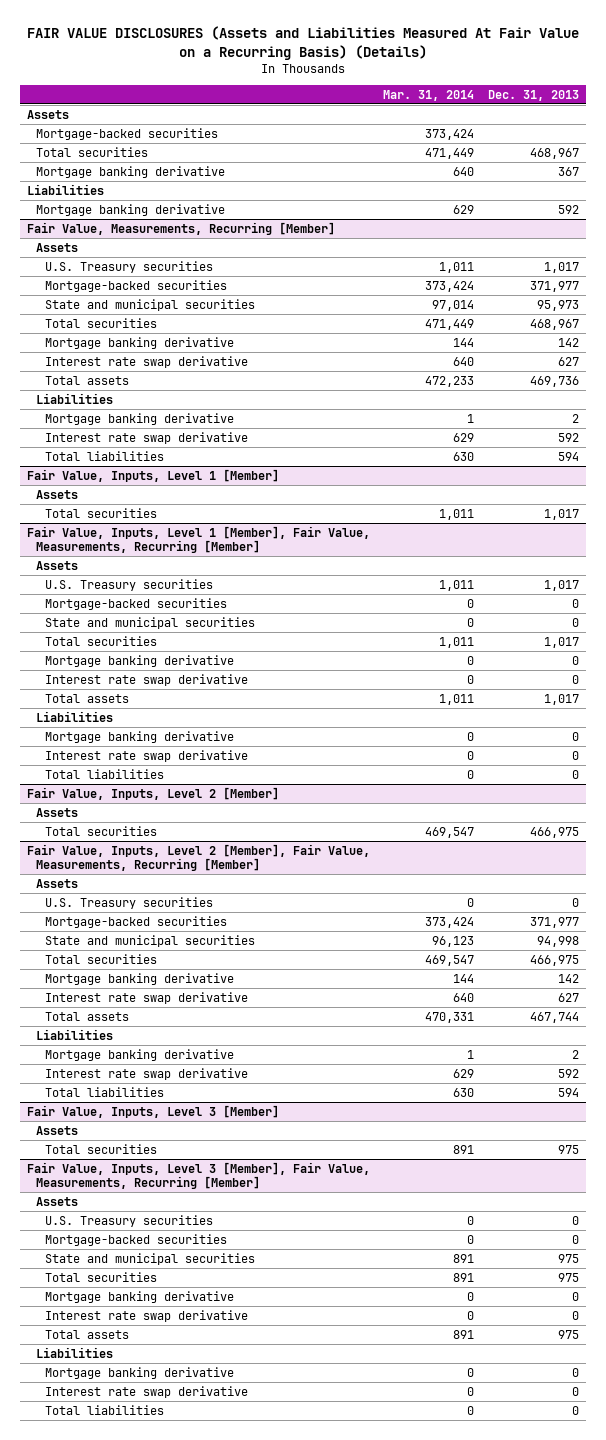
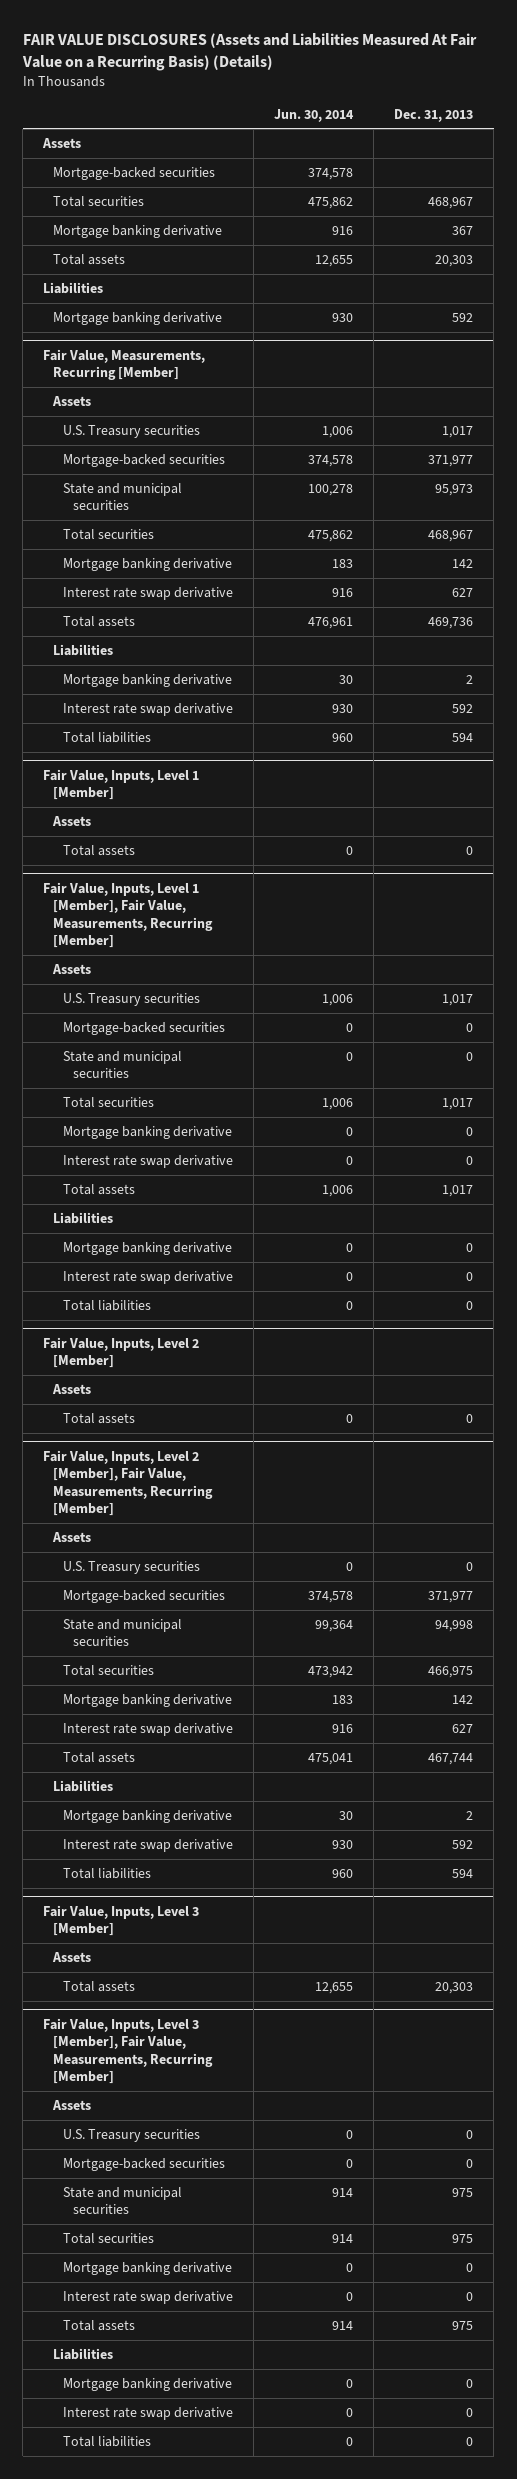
[383,89,475,101] Mar. 31, 2014 -> none
none -> [274,108,355,122] Jun. 30, 2014
none -> [53,253,126,265] Total assets
[45,507,158,518] Total securities -> none
none -> [63,844,136,856] Total assets
[45,825,158,836] Total securities -> none
none -> [63,1412,136,1424] Total assets
[45,1143,158,1154] Total securities -> none
none -> [63,1980,136,1992] Total assets

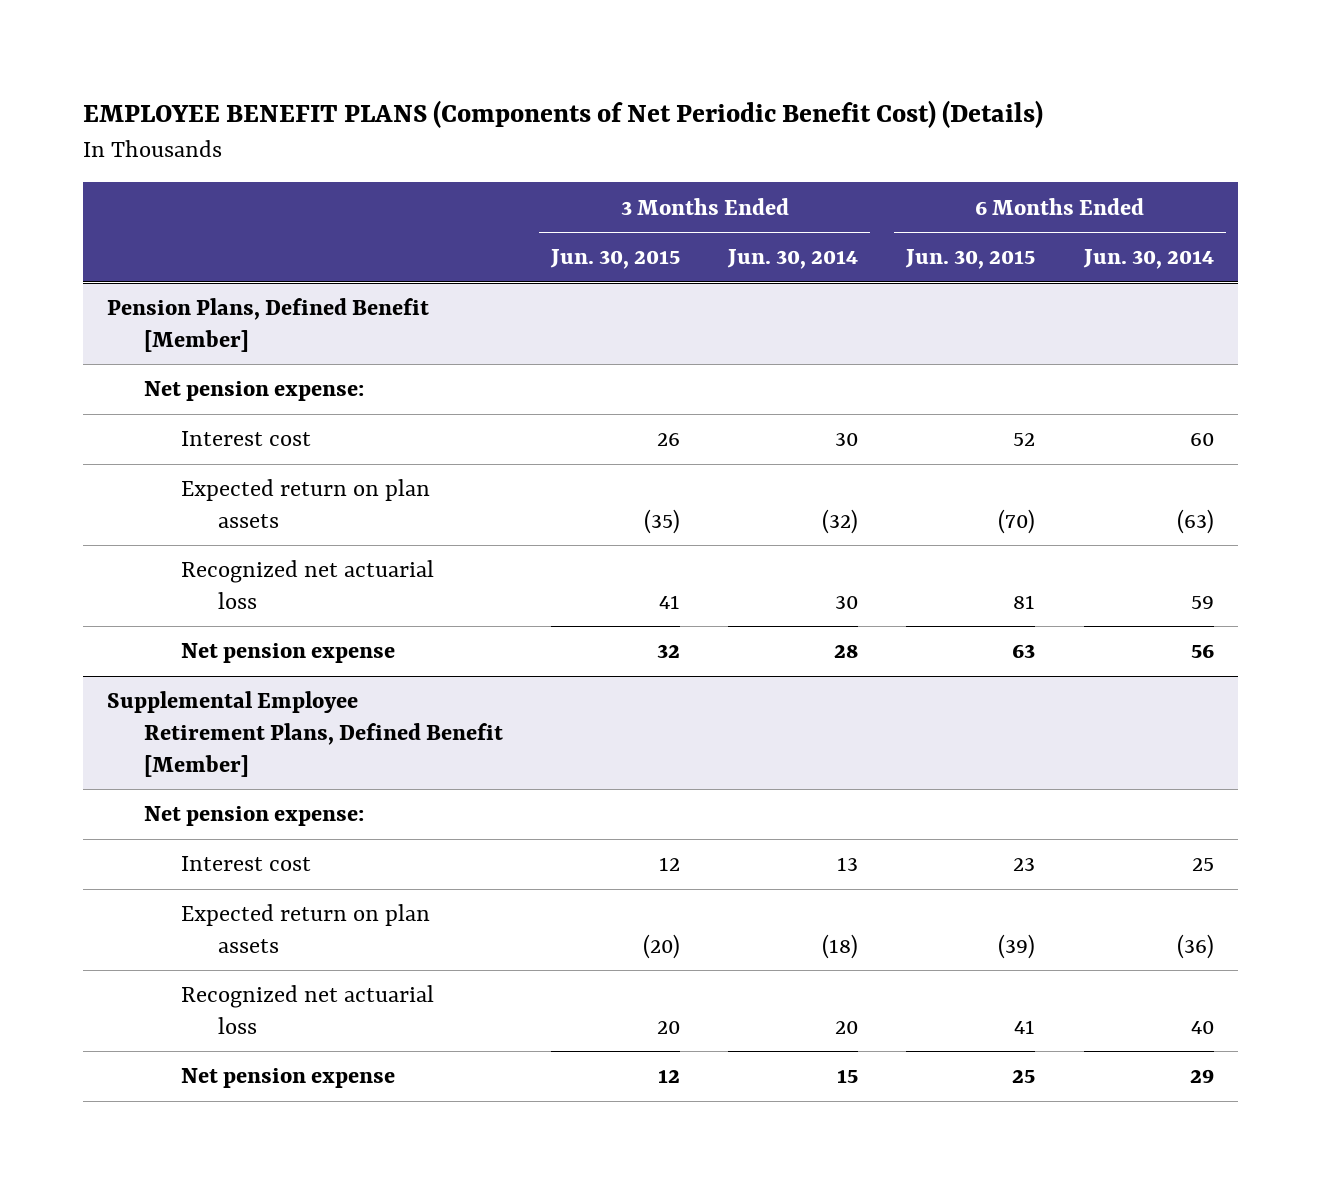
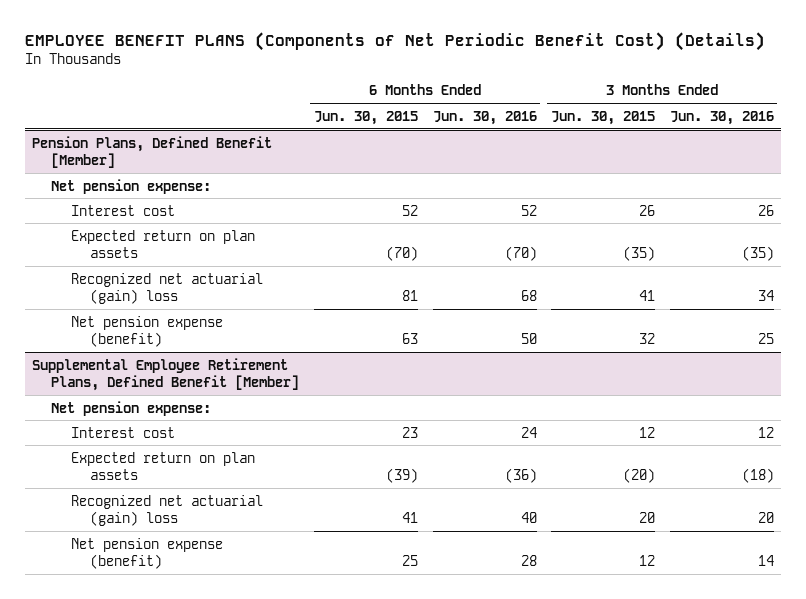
[727,249,859,270] Jun. 30, 2014 -> none
[1082,249,1214,270] Jun. 30, 2014 -> none
none -> [432,110,537,125] Jun. 30, 2016
none -> [669,110,774,125] Jun. 30, 2016
[181,560,435,609] Recognized net actuarial loss -> [70,272,263,304] Recognized net actuarial (gain) loss
[181,643,396,664] Net pension expense -> [70,315,223,347] Net pension expense (benefit)
[181,985,435,1034] Recognized net actuarial loss -> [70,494,263,526] Recognized net actuarial (gain) loss
[181,1068,396,1089] Net pension expense -> [70,537,223,569] Net pension expense (benefit)

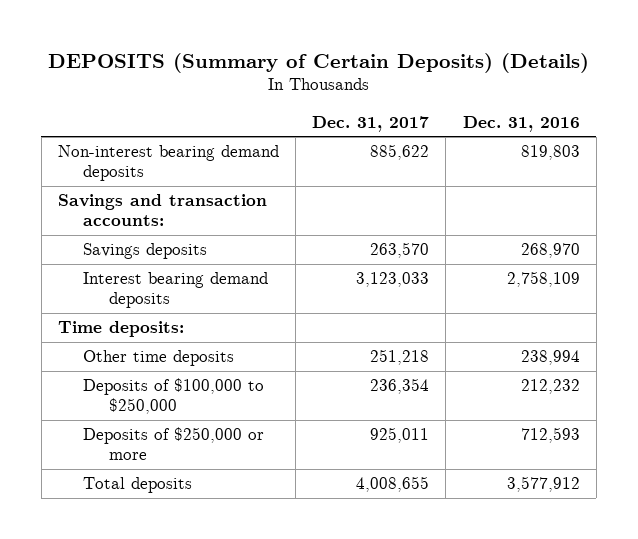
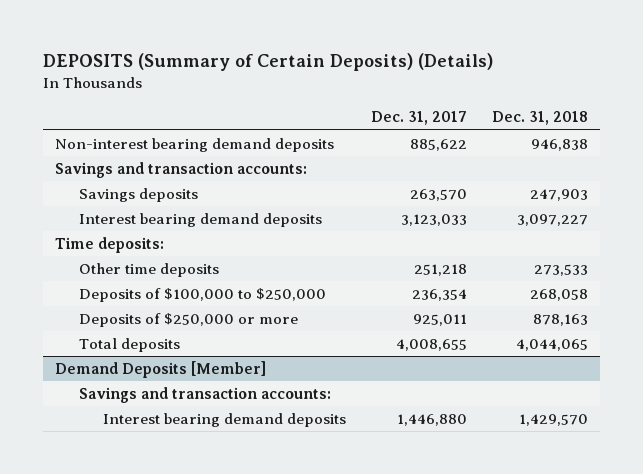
[462,115,580,132] Dec. 31, 2016 -> none
none -> [491,111,588,126] Dec. 31, 2018
none -> [55,361,267,379] Demand Deposits [Member]
none -> [79,387,332,404] Savings and transaction accounts:
none -> [102,413,346,428] Interest bearing demand deposits

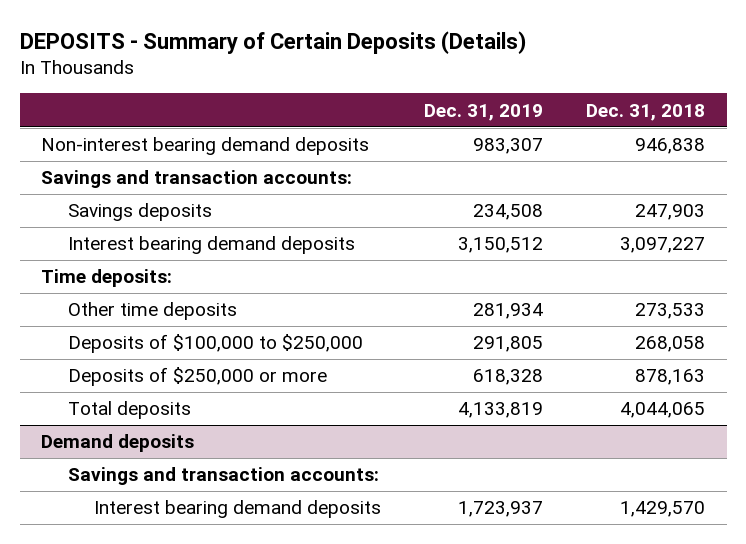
[42,53,493,72] DEPOSITS (Summary of Certain Deposits) (Details) -> [19,30,526,54] DEPOSITS - Summary of Certain Deposits (Details)
[370,111,467,126] Dec. 31, 2017 -> none
none -> [424,103,544,121] Dec. 31, 2019
[55,361,267,379] Demand Deposits [Member] -> [41,434,195,453] Demand deposits

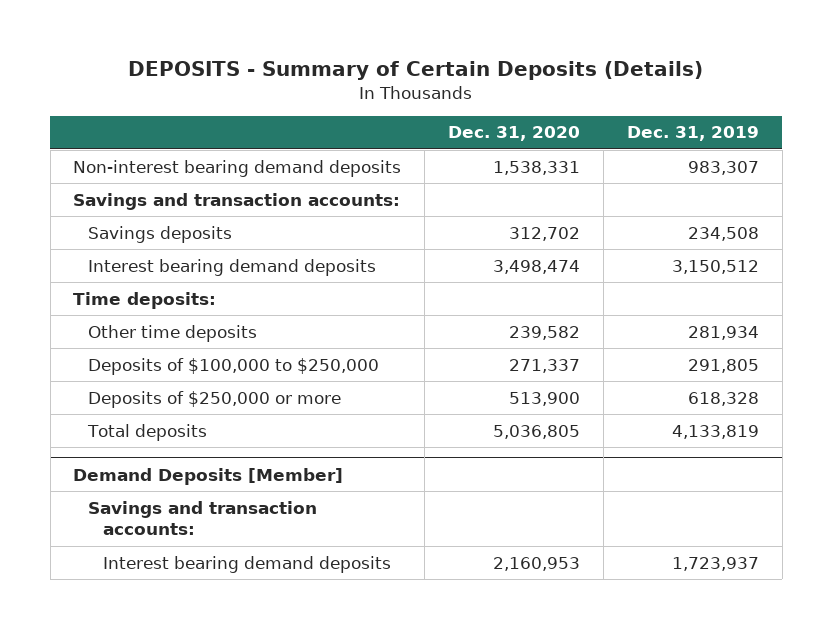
[586,103,706,121] Dec. 31, 2018 -> none
none -> [448,126,581,142] Dec. 31, 2020
[41,434,195,453] Demand deposits -> [73,467,344,485] Demand Deposits [Member]

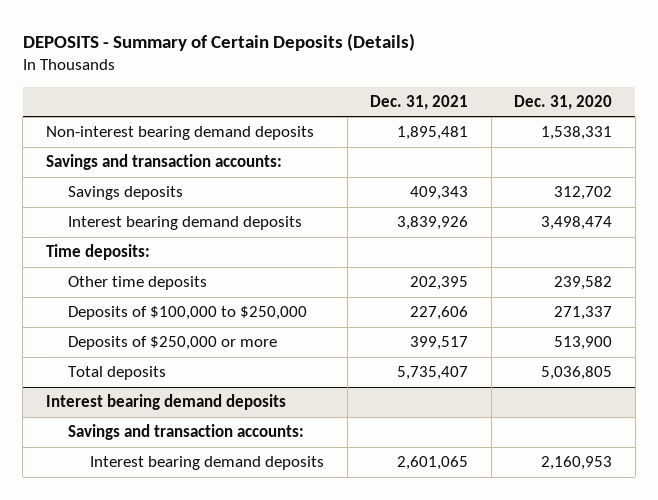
[626,126,759,142] Dec. 31, 2019 -> none
none -> [370,94,469,110] Dec. 31, 2021
[73,467,344,485] Demand Deposits [Member] -> [45,394,286,411] Interest bearing demand deposits

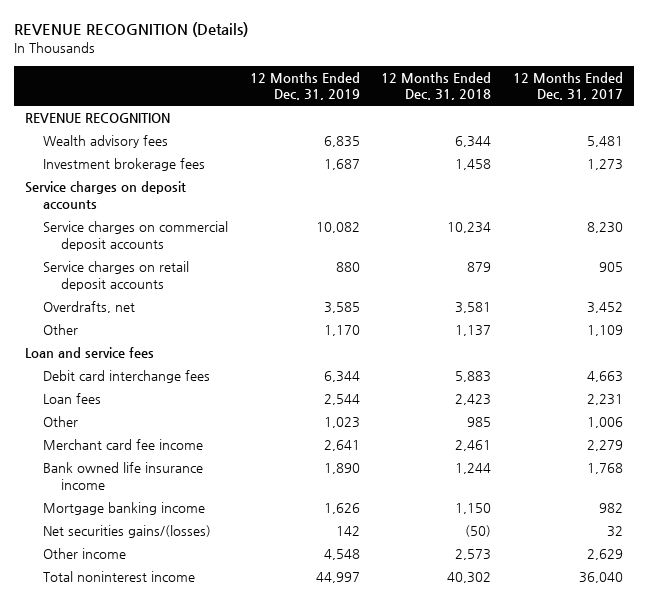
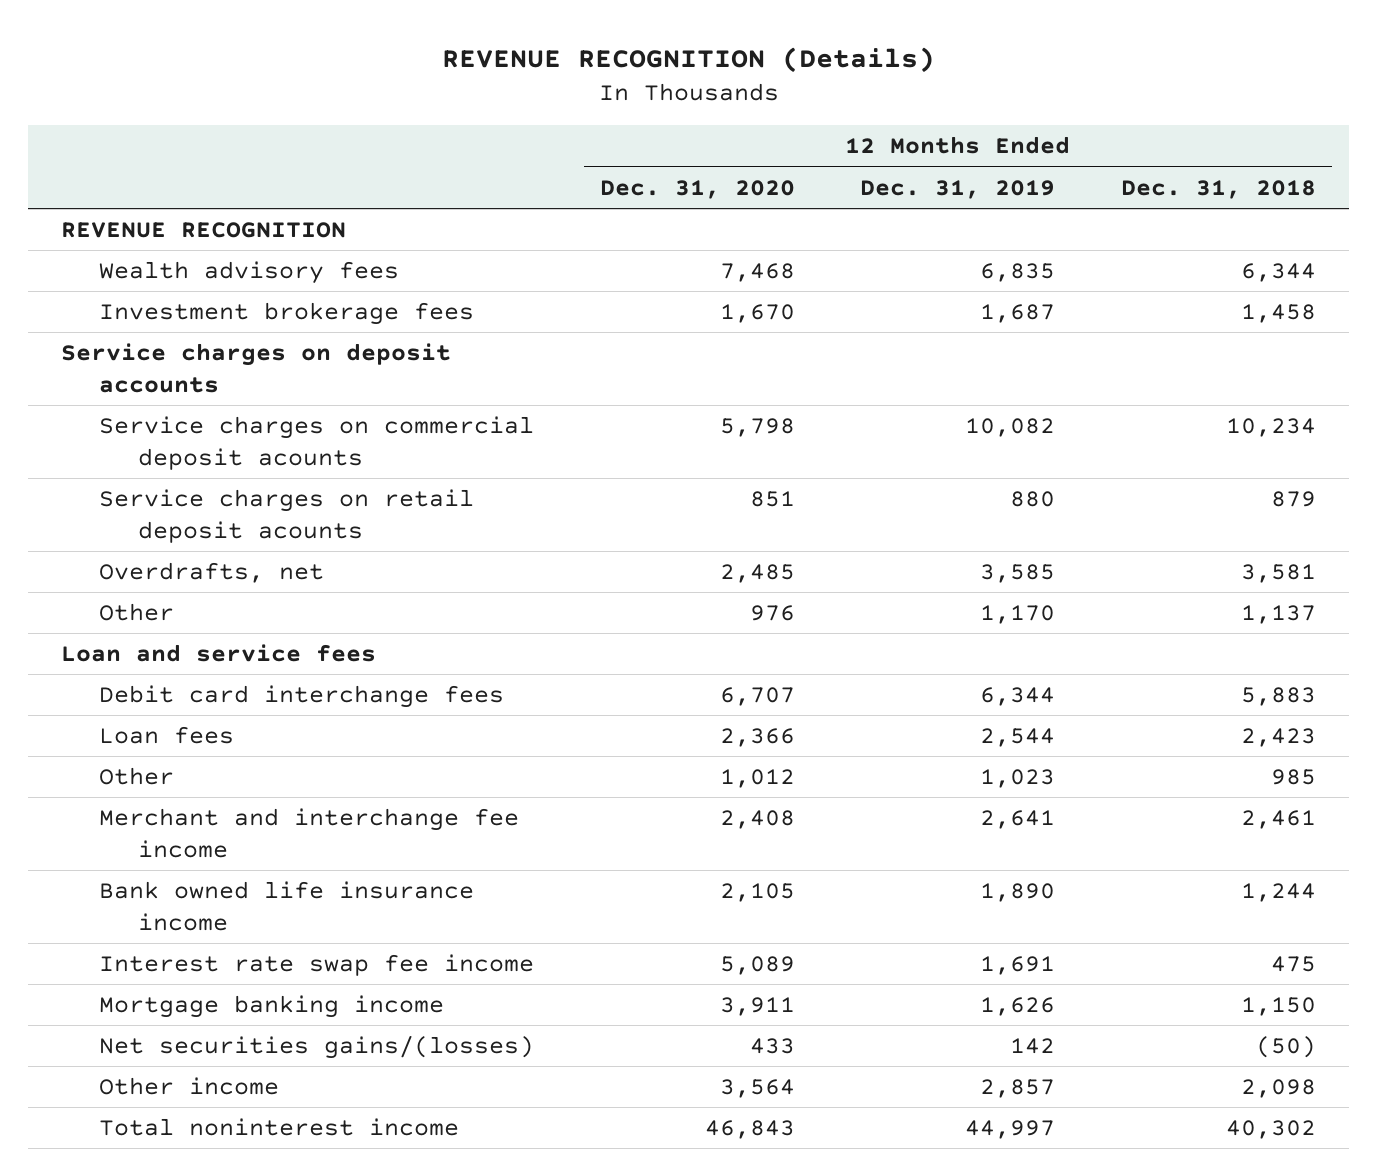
[512,71,623,101] 12 Months Ended Dec. 31, 2017 -> none
none -> [599,179,795,199] Dec. 31, 2020
[42,221,228,251] Service charges on commercial deposit accounts -> [99,416,535,470] Service charges on commercial deposit acounts
[42,261,189,291] Service charges on retail deposit accounts -> [99,489,475,543] Service charges on retail deposit acounts
[42,439,203,451] Merchant card fee income -> [99,808,520,858] Merchant and interchange fee income
none -> [99,954,535,977] Interest rate swap fee income
[323,549,360,561] 4,548 -> [980,1079,1056,1099] 2,857
[455,549,492,561] 2,573 -> [1241,1079,1317,1099] 2,098

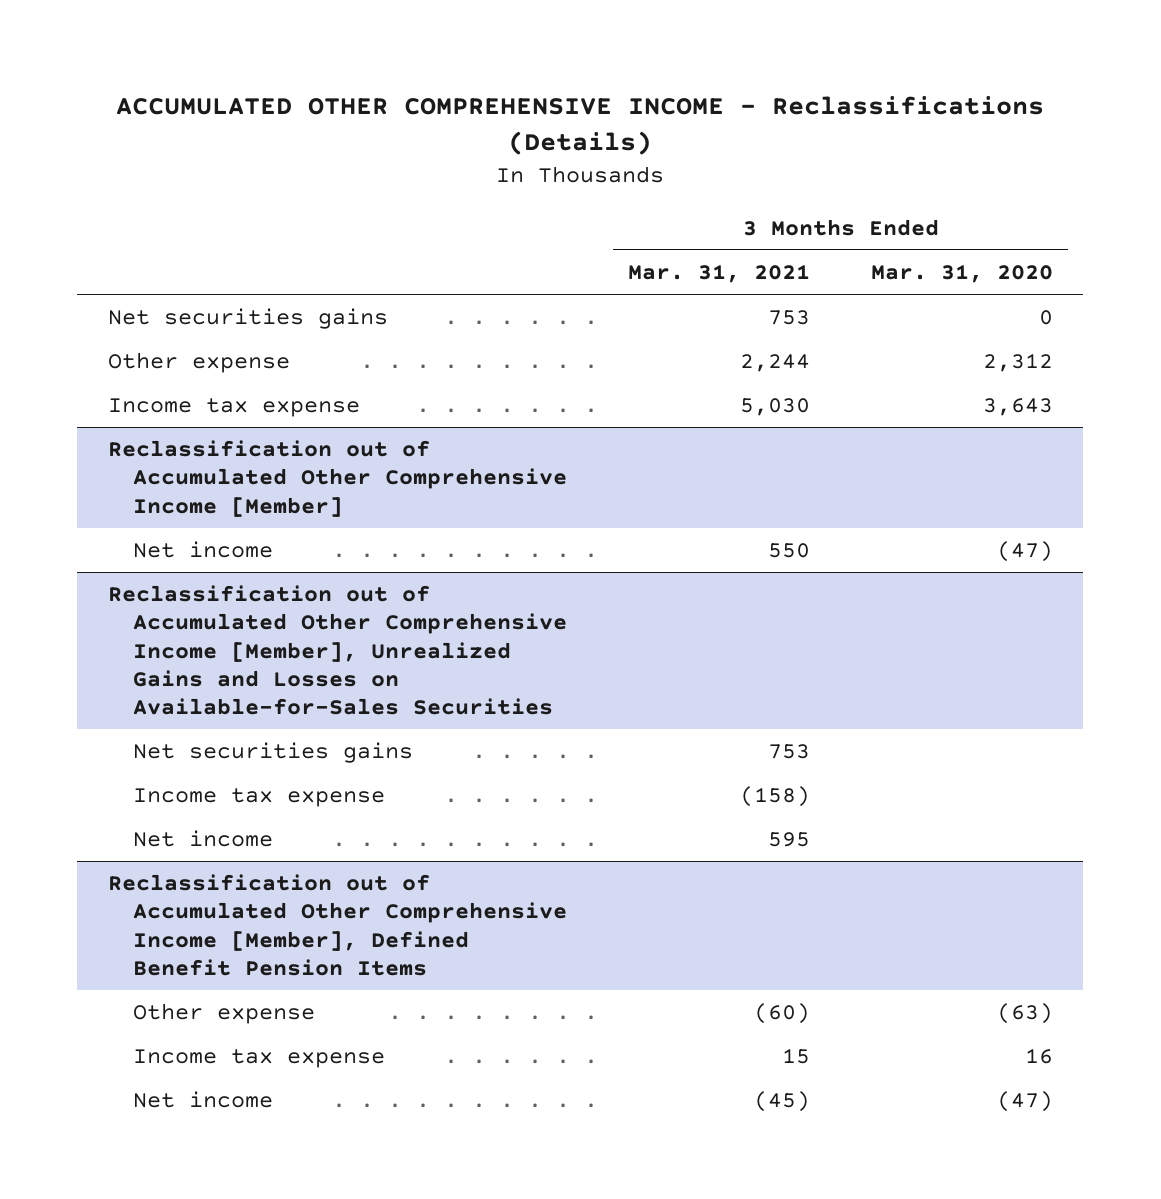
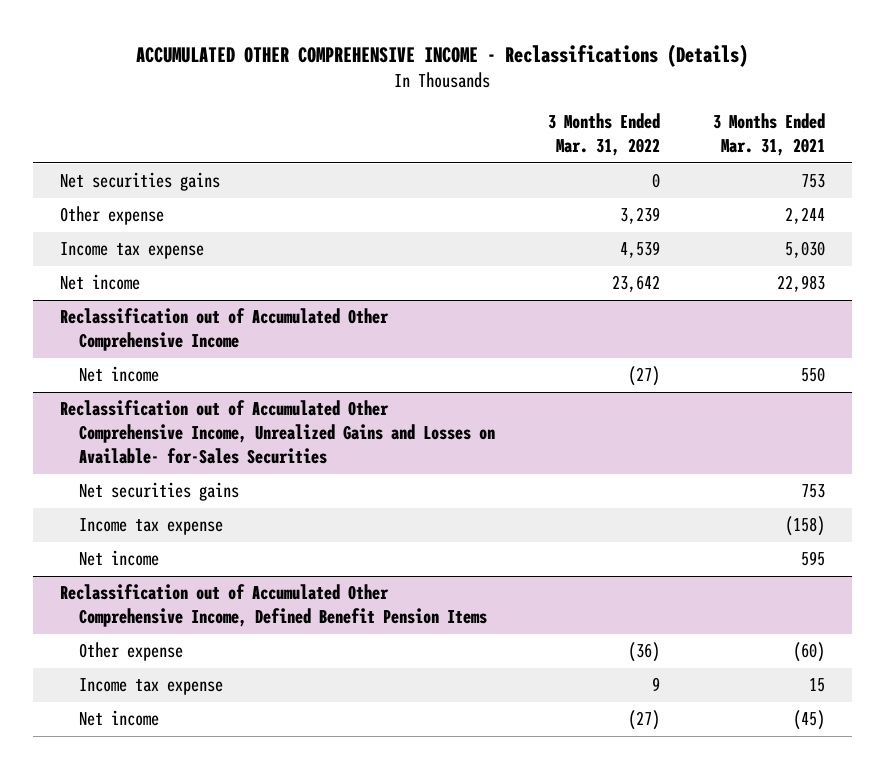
[870,263,1053,283] Mar. 31, 2020 -> none
none -> [548,113,661,157] 3 Months Ended Mar. 31, 2022
none -> [59,274,140,291] Net income
[107,440,568,517] Reclassification out of Accumulated Other Comprehensive Income [Member] -> [59,308,389,352] Reclassification out of Accumulated Other Comprehensive Income
[107,585,568,716] Reclassification out of Accumulated Other Comprehensive Income [Member], Unrealized Gains and Losses on Available-for-Sales Securities -> [59,400,496,465] Reclassification out of Accumulated Other Comprehensive Income, Unrealized Gains and Losses on Available- for-Sales Securities
[107,874,568,976] Reclassification out of Accumulated Other Comprehensive Income [Member], Defined Benefit Pension Items -> [59,584,488,628] Reclassification out of Accumulated Other Comprehensive Income, Defined Benefit Pension Items

